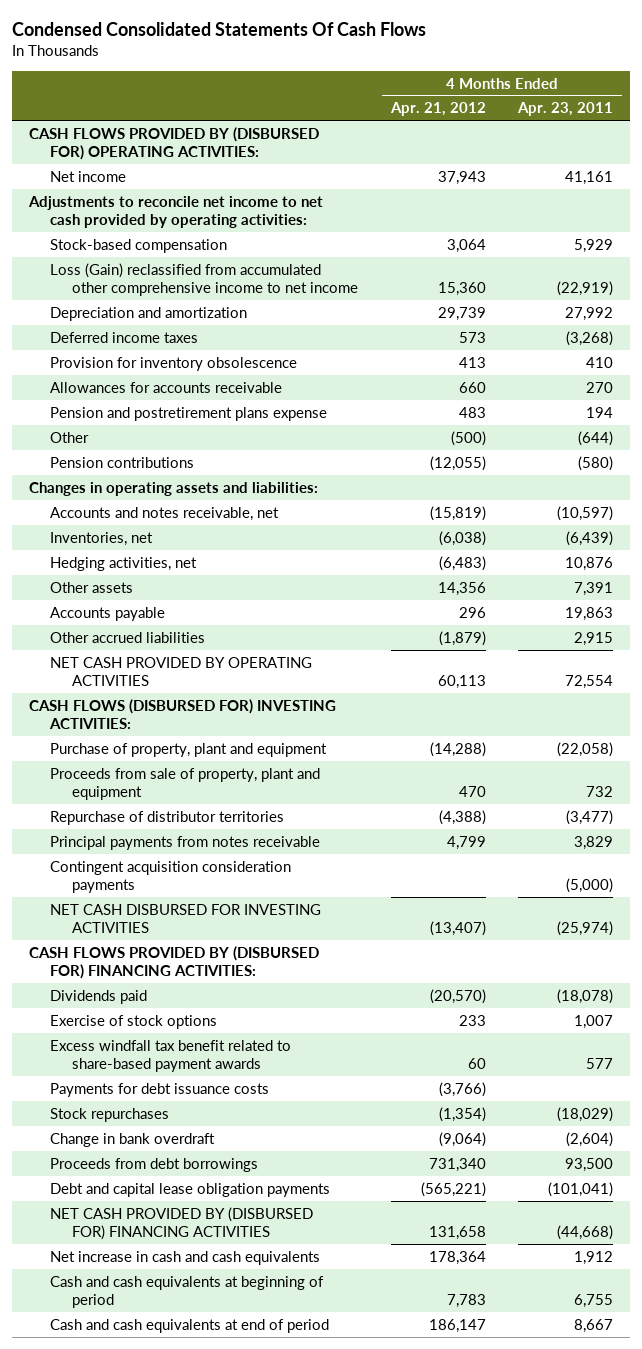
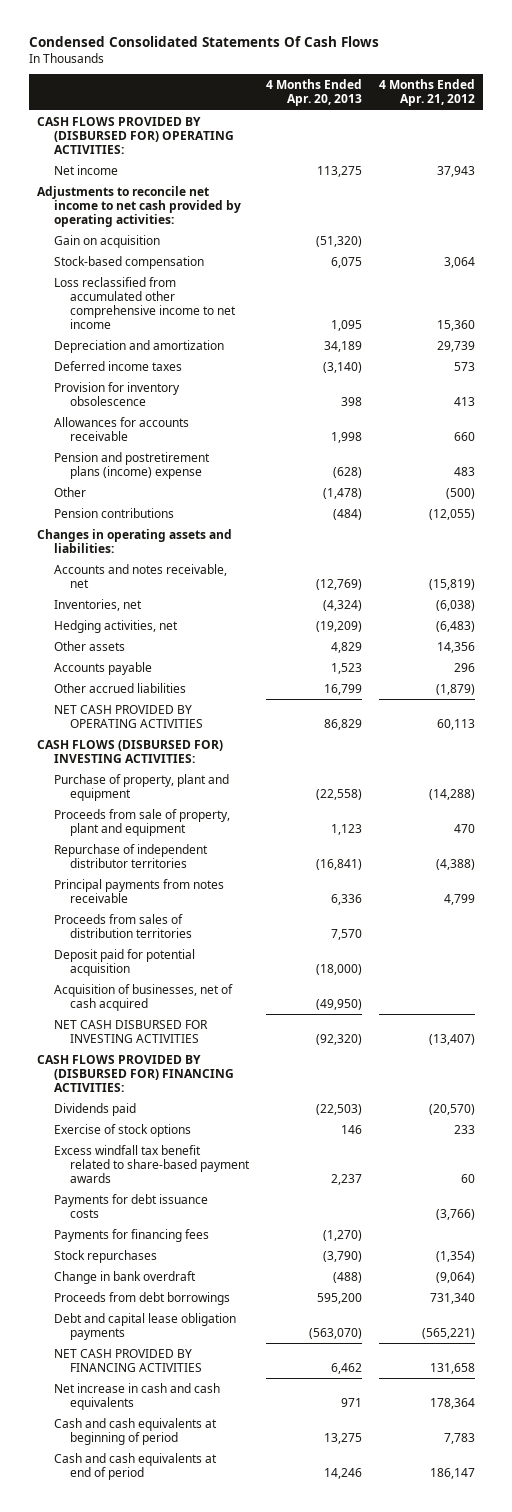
[517,102,614,117] Apr. 23, 2011 -> none
none -> [266,79,363,107] 4 Months Ended Apr. 20, 2013
none -> [53,234,160,248] Gain on acquisition
[50,262,358,297] Loss (Gain) reclassified from accumulated other comprehensive income to net income -> [53,276,237,329] Loss reclassified from accumulated other comprehensive income to net income
[50,406,328,421] Pension and postretirement plans expense -> [53,451,210,479] Pension and postretirement plans (income) expense
[50,810,285,825] Repurchase of distributor territories -> [53,843,208,868] Repurchase of independent distributor territories
[50,860,292,894] Contingent acquisition consideration payments -> none
none -> [53,913,193,938] Proceeds from sales of distribution territories
none -> [53,948,195,976] Deposit paid for potential acquisition
none -> [53,983,233,1011] Acquisition of businesses, net of cash acquired
none -> [53,1228,209,1242] Payments for financing fees
[50,1206,314,1241] NET CASH PROVIDED BY (DISBURSED FOR) FINANCING ACTIVITIES -> [53,1348,203,1372] NET CASH PROVIDED BY FINANCING ACTIVITIES

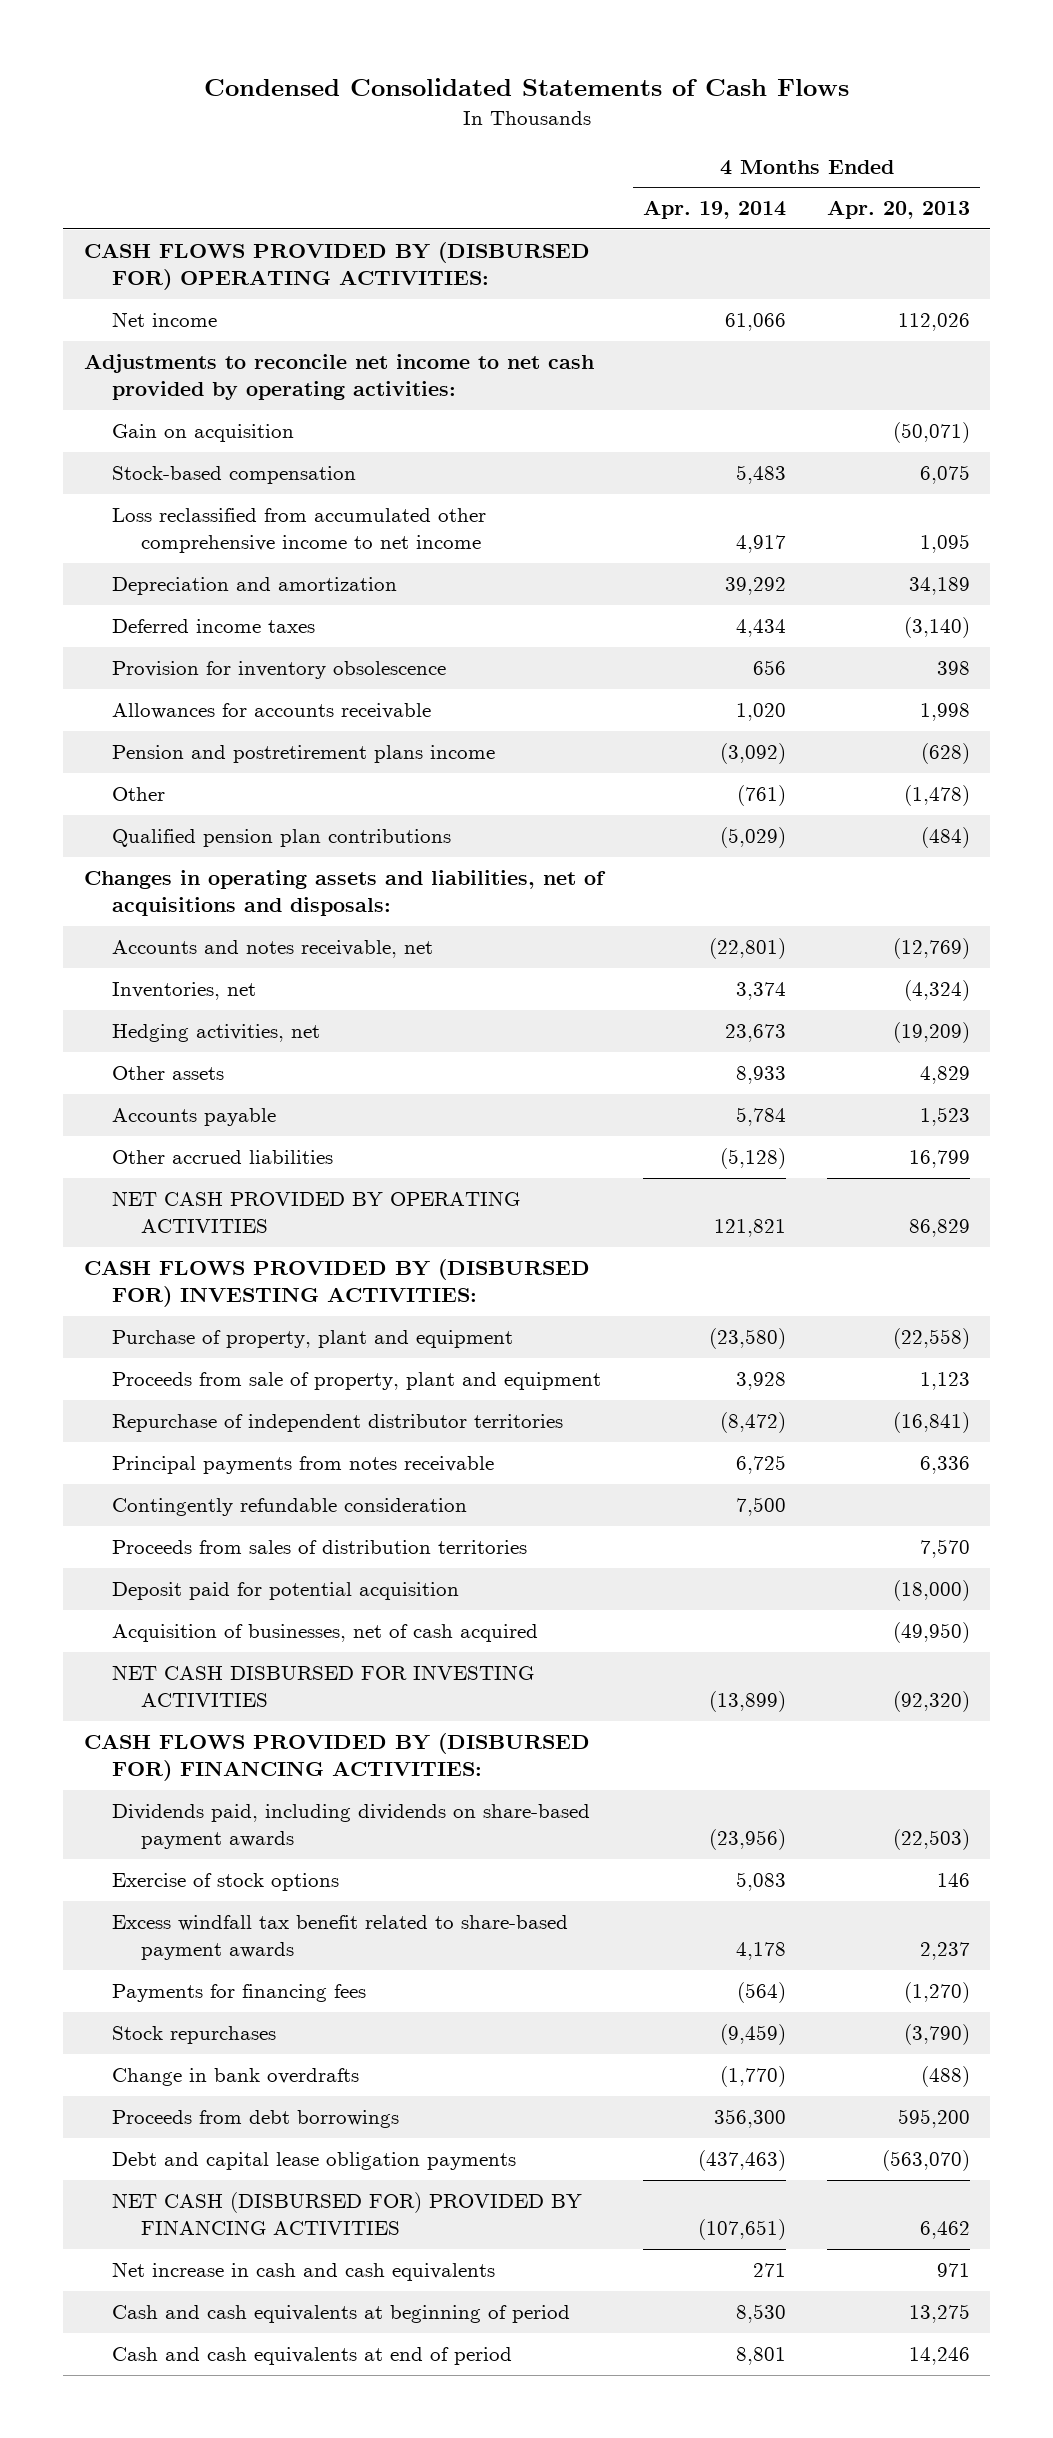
[28,35,379,47] Condensed Consolidated Statements Of Cash Flows -> [203,78,849,97] Condensed Consolidated Statements of Cash Flows
[378,79,475,107] 4 Months Ended Apr. 21, 2012 -> none
none -> [643,200,787,220] Apr. 19, 2014
[317,165,363,177] 113,275 -> [897,313,970,332] 112,026
[316,235,363,247] (51,320) -> [892,422,970,444] (50,071)
[53,451,210,479] Pension and postretirement plans (income) expense -> [112,745,496,764] Pension and postretirement plans income
[53,507,174,518] Pension contributions -> [112,829,452,848] Qualified pension plan contributions
[36,528,232,553] Changes in operating assets and liabilities: -> [83,870,606,917] Changes in operating assets and liabilities, net of acquisitions and disposals:
[36,739,223,763] CASH FLOWS (DISBURSED FOR) INVESTING ACTIVITIES: -> [83,1259,590,1308] CASH FLOWS PROVIDED BY (DISBURSED FOR) INVESTING ACTIVITIES:
none -> [112,1498,468,1517] Contingently refundable consideration
[53,1102,136,1116] Dividends paid -> [112,1804,591,1850] Dividends paid, including dividends on share-based payment awards
[53,1193,208,1218] Payments for debt issuance costs -> none
[53,1270,196,1284] Change in bank overdraft -> [112,2068,360,2087] Change in bank overdrafts
[53,1348,203,1372] NET CASH PROVIDED BY FINANCING ACTIVITIES -> [112,2192,583,2236] NET CASH (DISBURSED FOR) PROVIDED BY FINANCING ACTIVITIES

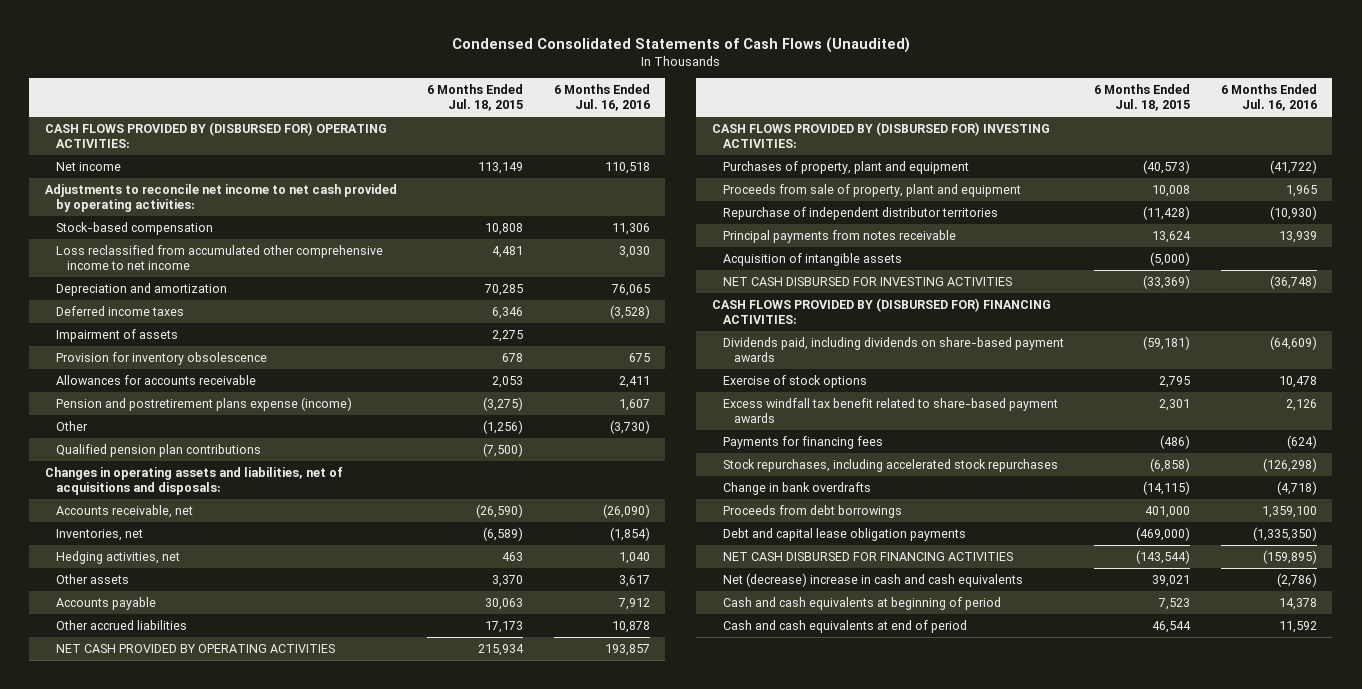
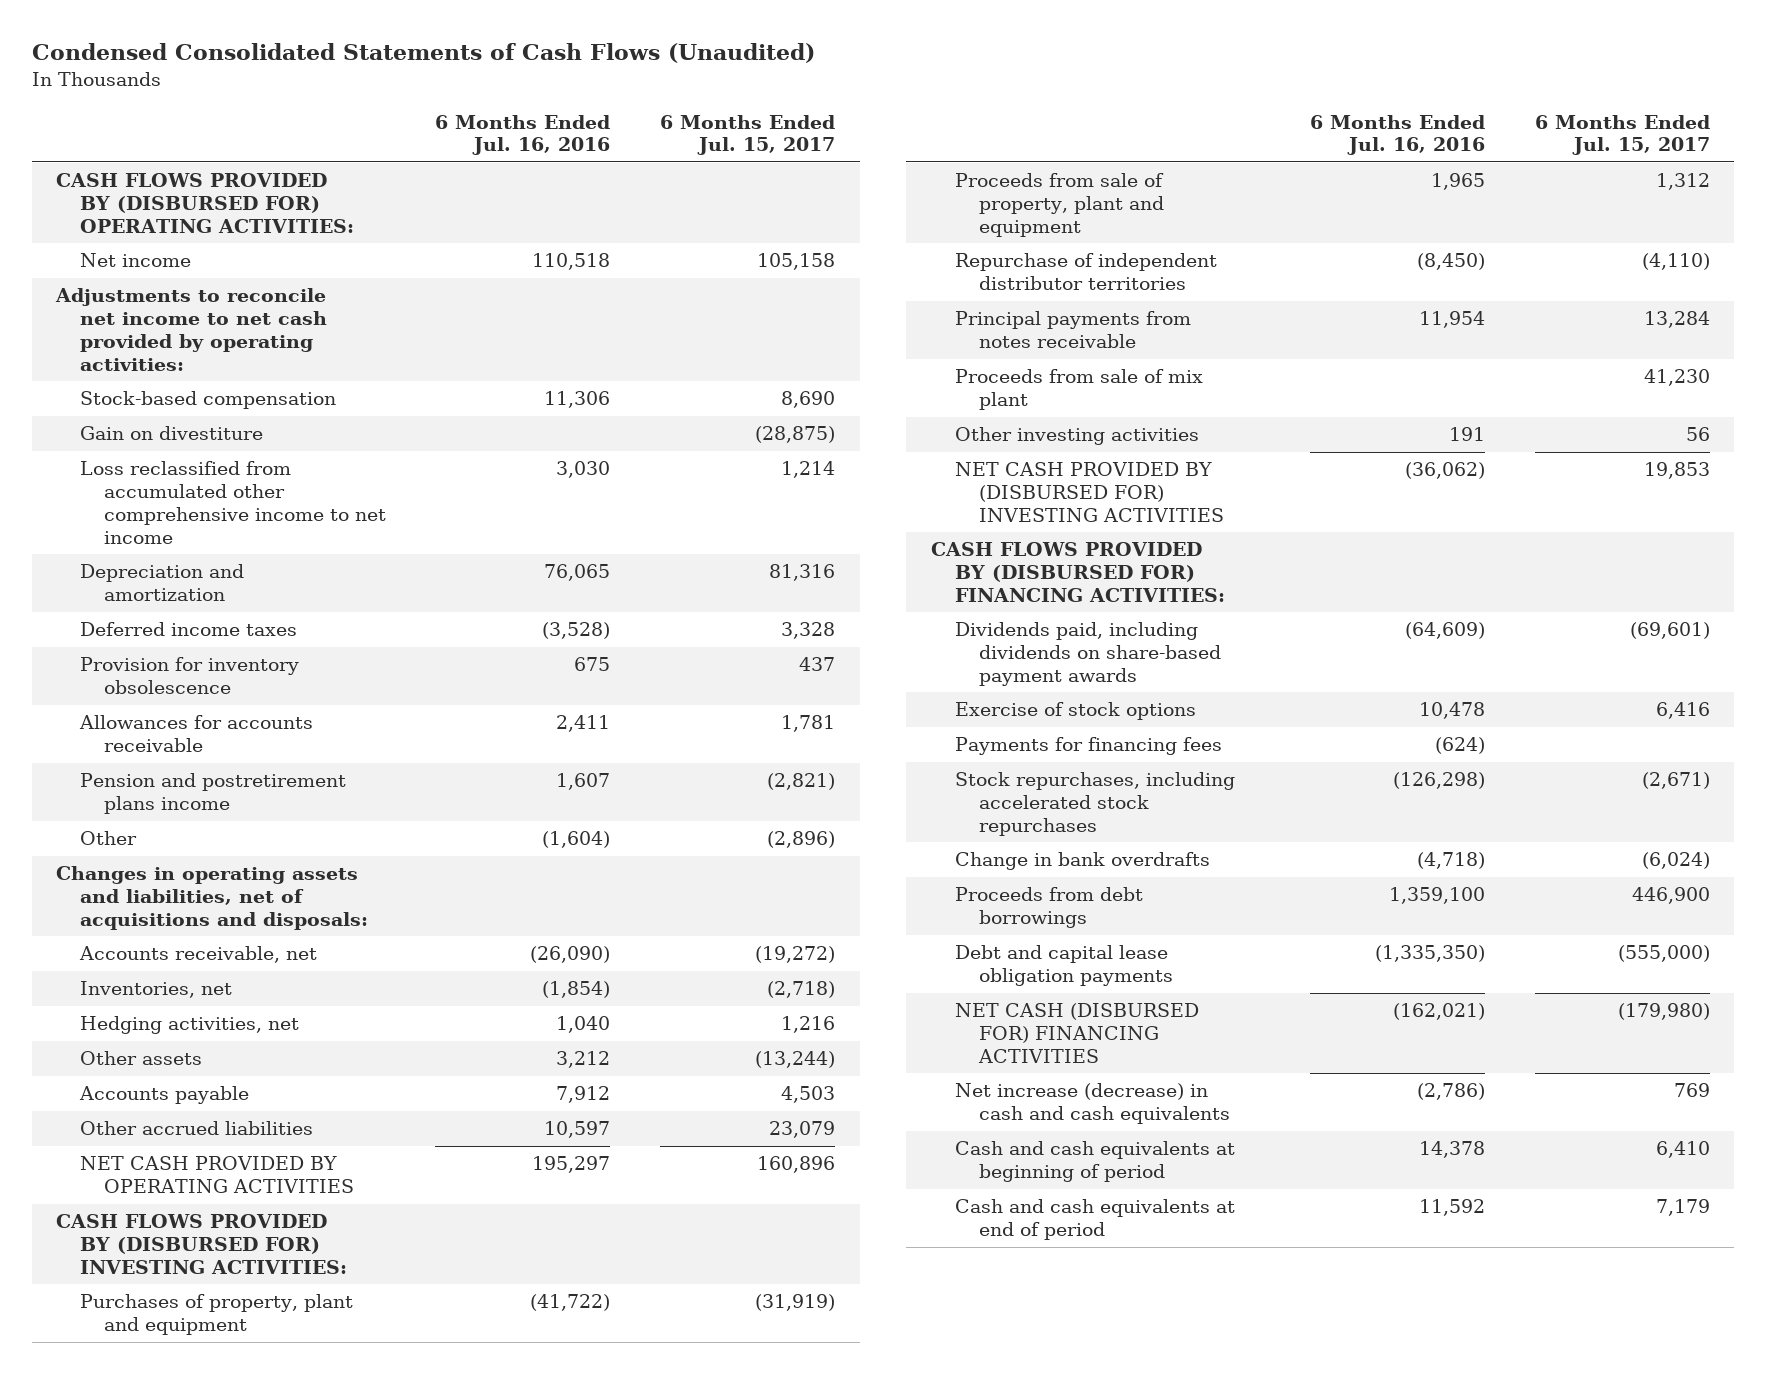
[427,84,524,112] 6 Months Ended Jul. 18, 2015 -> none
none -> [659,114,835,156] 6 Months Ended Jul. 15, 2017
none -> [80,426,264,441] Gain on divestiture
[55,329,178,343] Impairment of assets -> none
[55,444,261,458] Qualified pension plan contributions -> none
[55,397,352,412] Pension and postretirement plans expense (income) -> [80,773,347,815] Pension and postretirement plans income
[609,420,650,435] (3,730) -> [542,831,611,849] (1,604)
[618,575,650,588] 3,617 -> [556,1051,611,1069] 3,212
[611,621,650,634] 10,878 -> [544,1121,611,1139] 10,597
[604,644,650,657] 193,857 -> [532,1156,611,1174] 195,297
[722,253,902,267] Acquisition of intangible assets -> none
[1270,206,1318,221] (10,930) -> [1417,253,1486,271] (8,450)
[1279,231,1318,244] 13,939 -> [1419,311,1486,329] 11,954
none -> [954,369,1203,411] Proceeds from sale of mix plant
none -> [954,427,1199,446] Other investing activities
[722,277,1012,287] NET CASH DISBURSED FOR INVESTING ACTIVITIES -> [954,462,1224,522] NET CASH PROVIDED BY (DISBURSED FOR) INVESTING ACTIVITIES
[1270,275,1318,290] (36,748) -> [1405,462,1486,480] (36,062)
[722,398,1058,423] Excess windfall tax benefit related to share-based payment awards -> none
[722,552,1013,562] NET CASH DISBURSED FOR FINANCING ACTIVITIES -> [954,1003,1199,1063] NET CASH (DISBURSED FOR) FINANCING ACTIVITIES
[1263,550,1318,565] (159,895) -> [1393,1003,1486,1021] (162,021)
[722,573,1023,588] Net (decrease) increase in cash and cash equivalents -> [954,1083,1230,1125] Net increase (decrease) in cash and cash equivalents

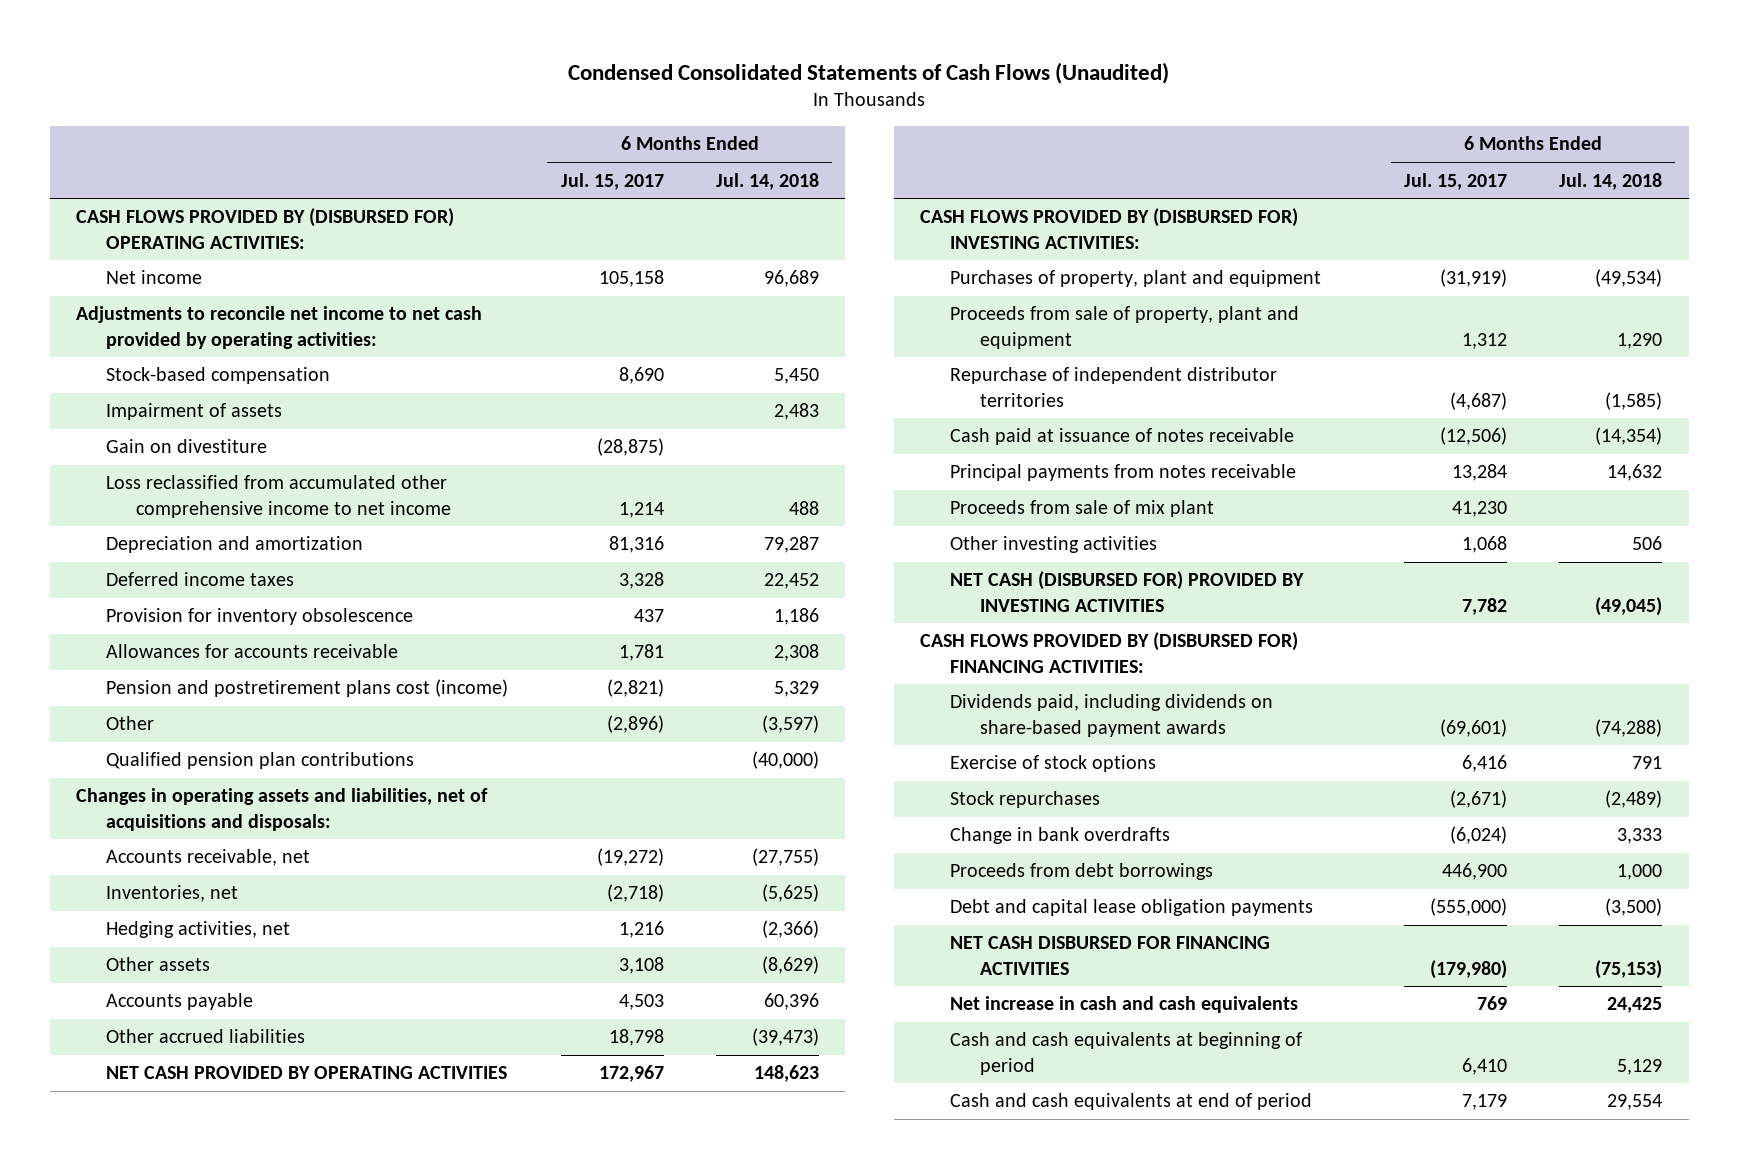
[435,114,611,156] 6 Months Ended Jul. 16, 2016 -> none
none -> [715,172,819,190] Jul. 14, 2018
none -> [106,403,283,421] Impairment of assets
[80,773,347,815] Pension and postretirement plans income -> [106,679,509,698] Pension and postretirement plans cost (income)
none -> [106,752,415,770] Qualified pension plan contributions
[754,1051,835,1069] (13,244) -> [618,957,664,975] 3,108
[768,1121,835,1139] 23,079 -> [608,1029,664,1047] 18,798
[756,1156,835,1174] 160,896 -> [598,1065,664,1083] 172,967
[1641,253,1710,271] (4,110) -> [1450,391,1508,410] (4,687)
none -> [949,428,1294,446] Cash paid at issuance of notes receivable
[1685,427,1710,442] 56 -> [1462,536,1508,554] 1,068
[954,462,1224,522] NET CASH PROVIDED BY (DISBURSED FOR) INVESTING ACTIVITIES -> [949,571,1304,612] NET CASH (DISBURSED FOR) PROVIDED BY INVESTING ACTIVITIES
[1643,462,1710,480] 19,853 -> [1462,597,1508,615] 7,782
[954,737,1222,756] Payments for financing fees -> none
[954,772,1235,836] Stock repurchases, including accelerated stock repurchases -> [949,791,1100,809] Stock repurchases
[954,1003,1199,1063] NET CASH (DISBURSED FOR) FINANCING ACTIVITIES -> [949,936,1270,975] NET CASH DISBURSED FOR FINANCING ACTIVITIES
[954,1083,1230,1125] Net increase (decrease) in cash and cash equivalents -> [949,996,1298,1014] Net increase in cash and cash equivalents

